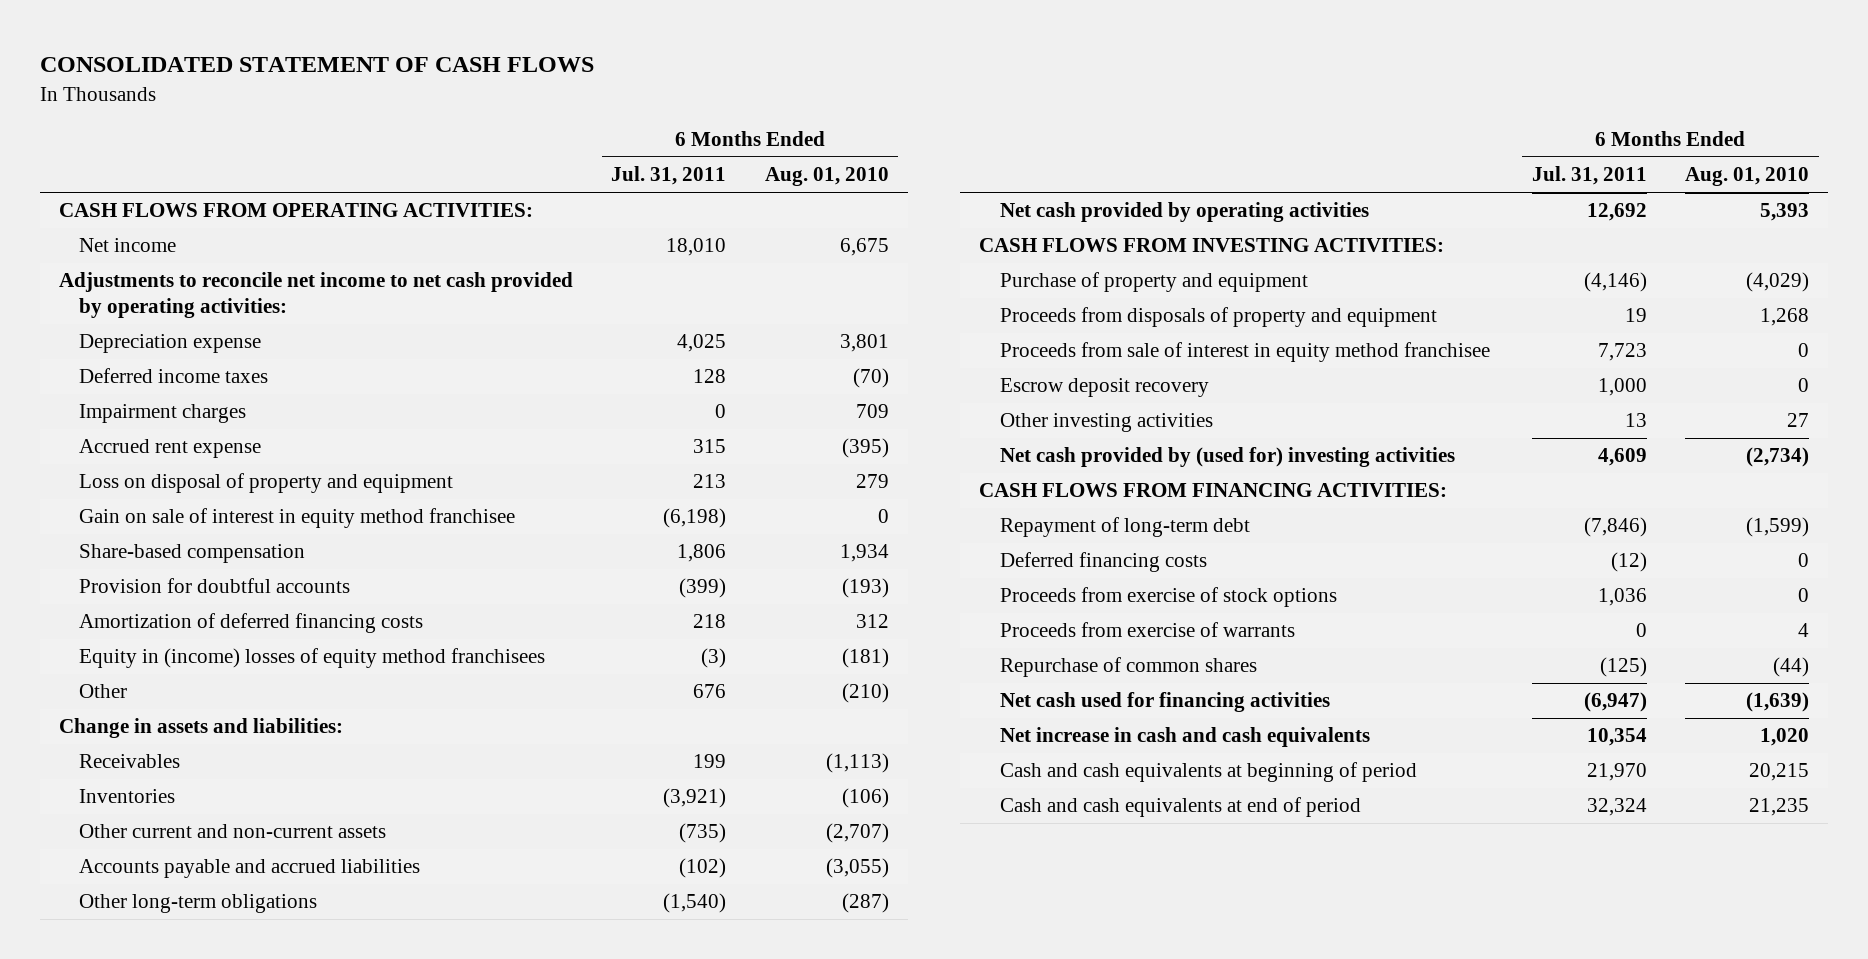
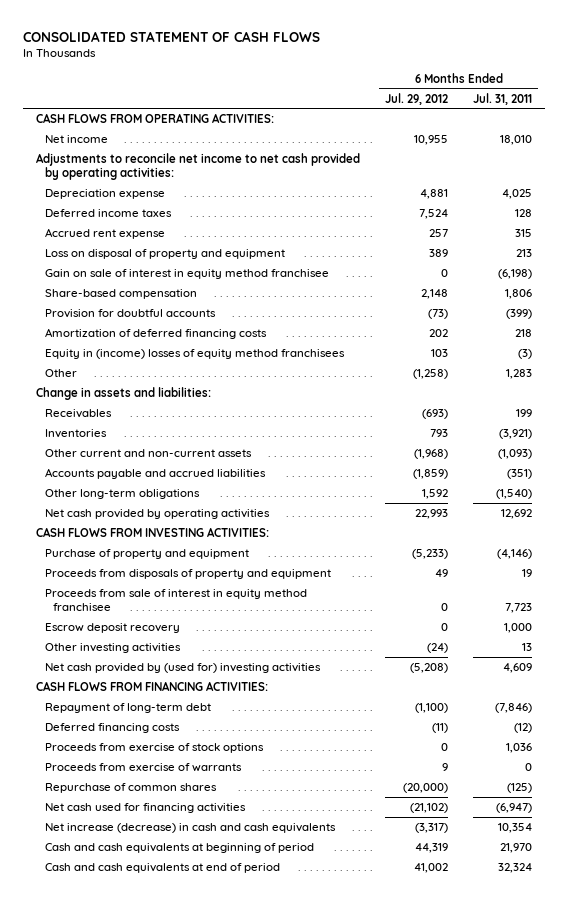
[764,167,889,187] Aug. 01, 2010 -> none
none -> [385,92,449,105] Jul. 29, 2012
[78,404,246,424] Impairment charges -> none
[693,684,727,699] 676 -> [506,368,533,379] 1,283
[679,823,727,844] (735) -> [498,448,533,459] (1,093)
[679,858,727,879] (102) -> [507,468,533,479] (351)
[999,727,1370,748] Net increase in cash and cash equivalents -> [44,822,336,833] Net increase (decrease) in cash and cash equivalents

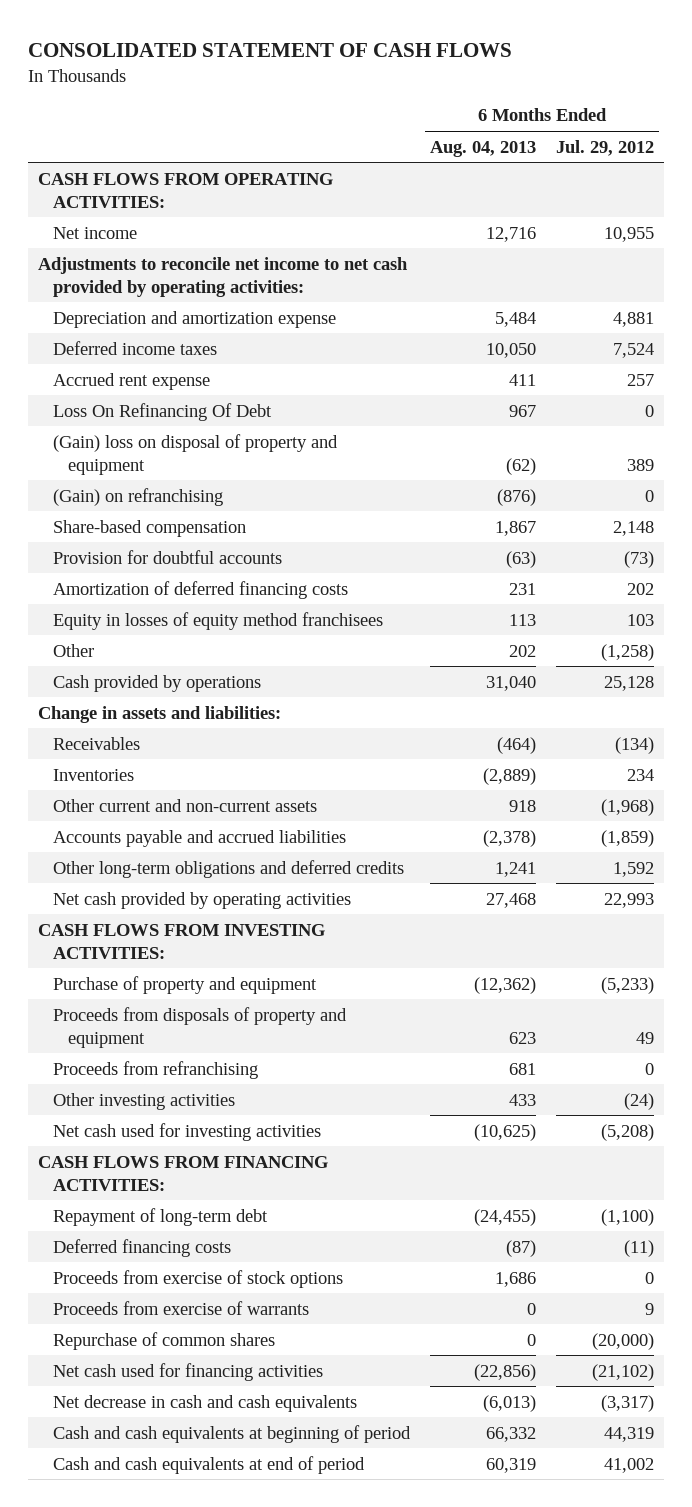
[473,92,533,105] Jul. 31, 2011 -> none
none -> [429,140,536,157] Aug. 04, 2013
[44,188,165,199] Depreciation expense -> [52,310,336,328] Depreciation and amortization expense
[44,268,329,279] Gain on sale of interest in equity method franchisee -> none
none -> [52,402,272,421] Loss On Refinancing Of Debt
[44,248,285,259] Loss on disposal of property and equipment -> [52,433,338,475] (Gain) loss on disposal of property and equipment
none -> [52,487,223,506] (Gain) on refranchising
[44,348,345,359] Equity in (income) losses of equity method franchisees -> [52,611,383,630] Equity in losses of equity method franchisees
none -> [52,674,261,692] Cash provided by operations
[422,408,449,419] (693) -> [614,736,654,754] (134)
[430,428,449,437] 793 -> [626,768,654,781] 234
[44,488,200,499] Other long-term obligations -> [52,859,404,878] Other long-term obligations and deferred credits
[44,588,307,611] Proceeds from sale of interest in equity method franchisee -> none
[44,622,180,633] Escrow deposit recovery -> none
none -> [52,1060,258,1079] Proceeds from refranchising
[44,662,321,673] Net cash provided by (used for) investing activities -> [52,1122,321,1141] Net cash used for investing activities
[44,822,336,833] Net increase (decrease) in cash and cash equivalents -> [52,1394,357,1412] Net decrease in cash and cash equivalents

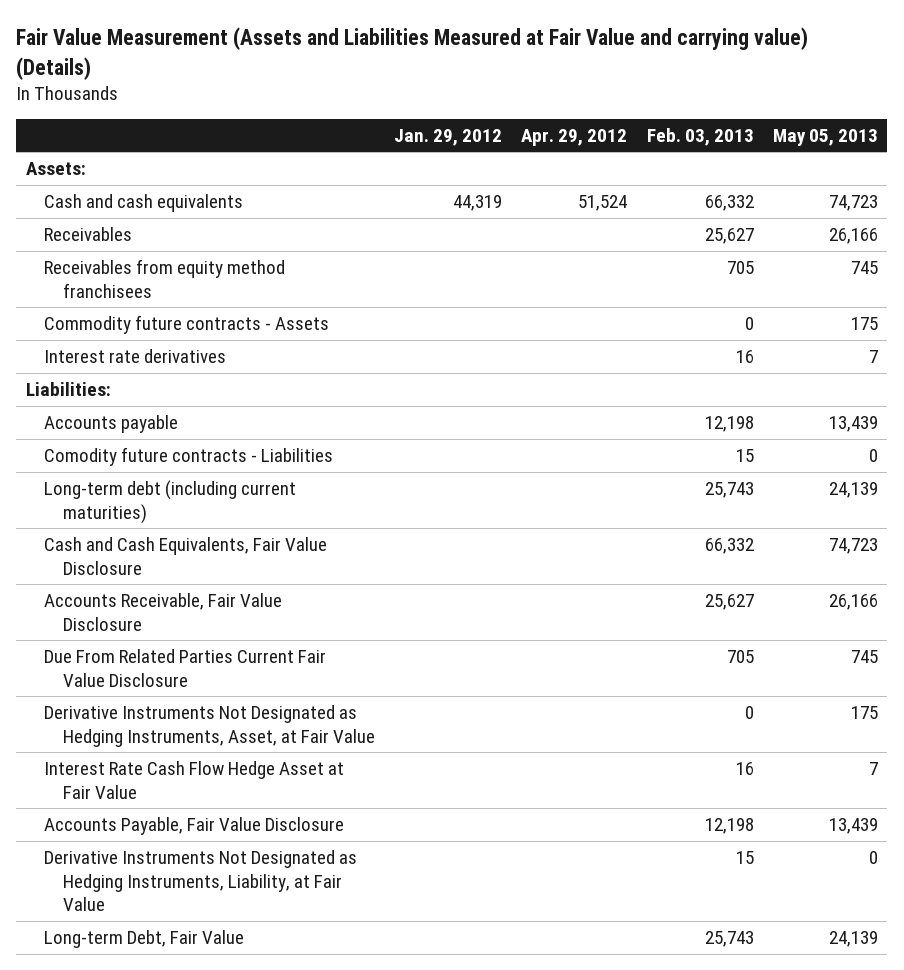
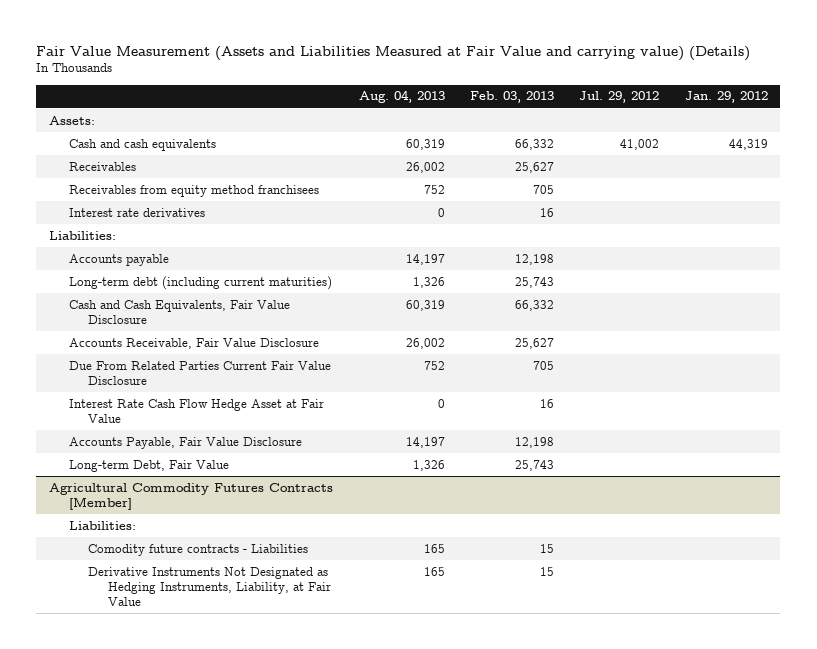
[521,128,628,146] Apr. 29, 2012 -> none
[772,128,878,146] May 05, 2013 -> none
none -> [358,90,445,104] Aug. 04, 2013
none -> [579,91,660,104] Jul. 29, 2012
[44,314,330,334] Commodity future contracts - Assets -> none
[44,446,334,466] Comodity future contracts - Liabilities -> none
[44,704,375,747] Derivative Instruments Not Designated as Hedging Instruments, Asset, at Fair Value -> none
[44,849,358,912] Derivative Instruments Not Designated as Hedging Instruments, Liability, at Fair Value -> none
none -> [49,482,334,510] Agricultural Commodity Futures Contracts [Member]
none -> [68,520,136,530] Liabilities:
none -> [88,543,309,556] Comodity future contracts - Liabilities
none -> [88,566,331,606] Derivative Instruments Not Designated as Hedging Instruments, Liability, at Fair Value

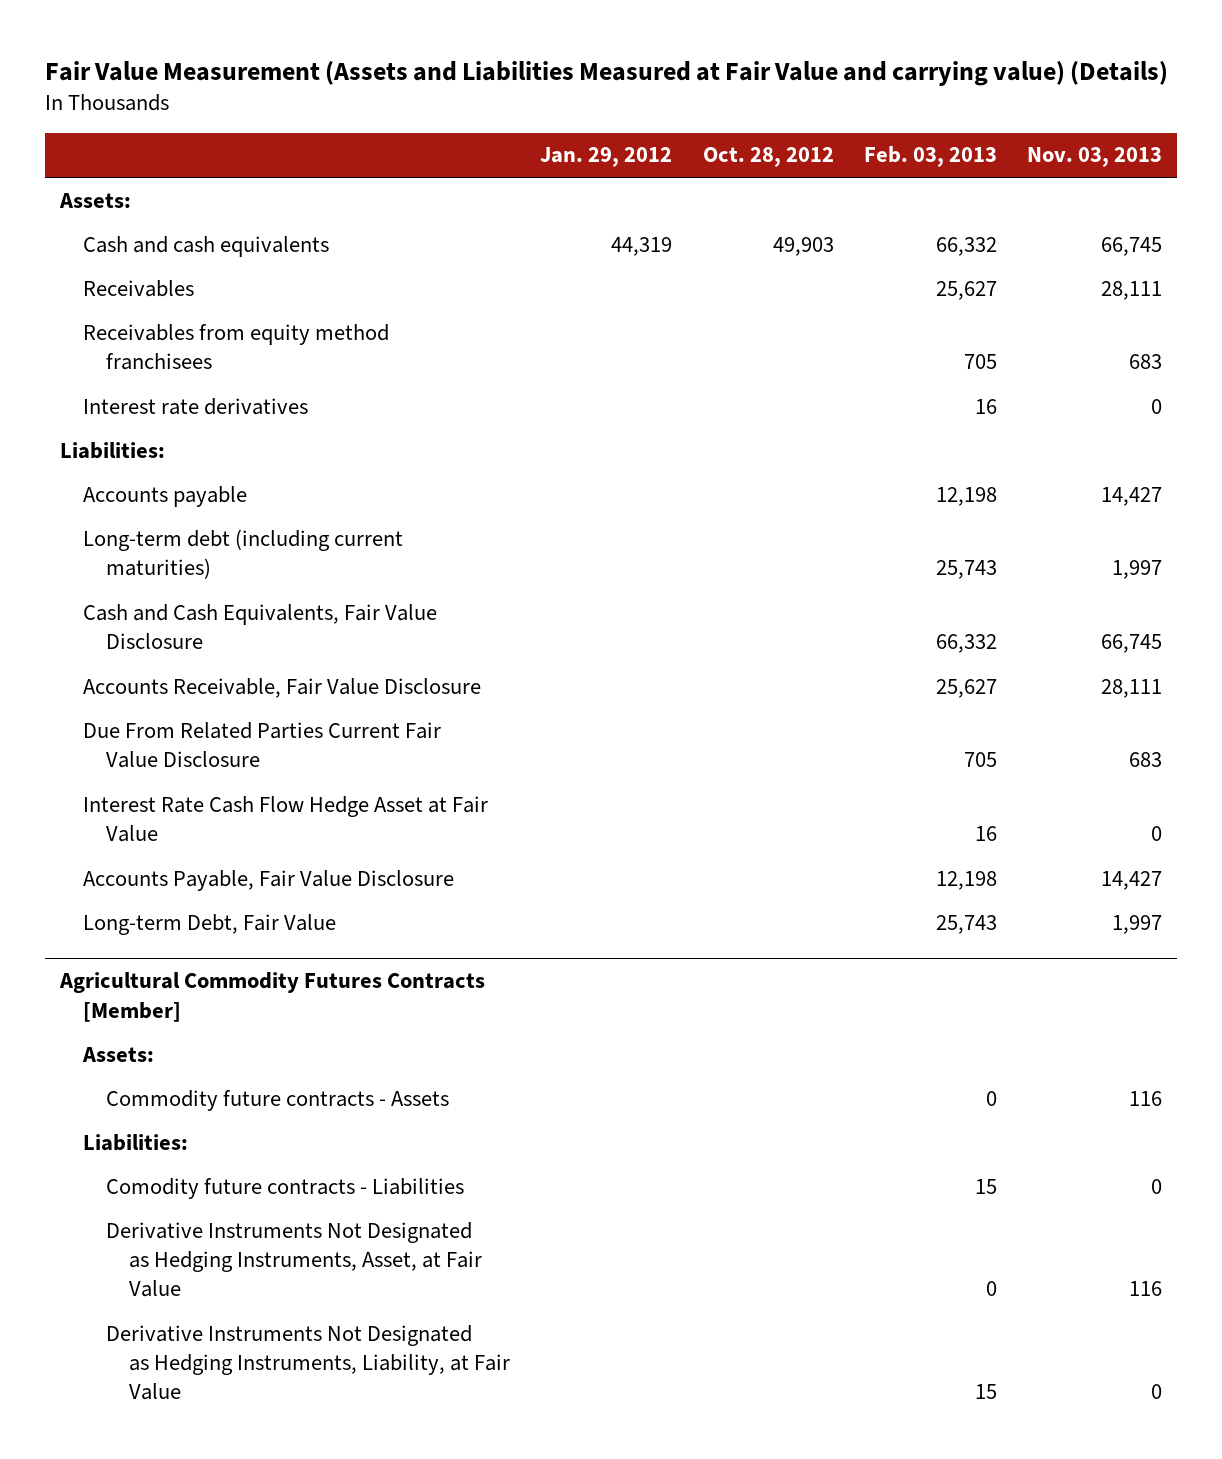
[358,90,445,104] Aug. 04, 2013 -> none
[579,91,660,104] Jul. 29, 2012 -> none
none -> [702,147,834,168] Oct. 28, 2012
none -> [1027,147,1163,168] Nov. 03, 2013
none -> [81,1046,154,1062] Assets:
none -> [105,1089,449,1111] Commodity future contracts - Assets
none -> [105,1221,483,1298] Derivative Instruments Not Designated as Hedging Instruments, Asset, at Fair Value

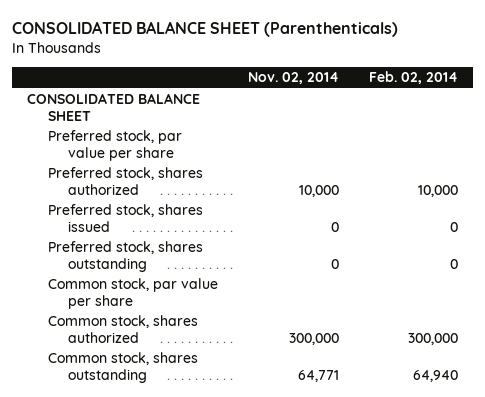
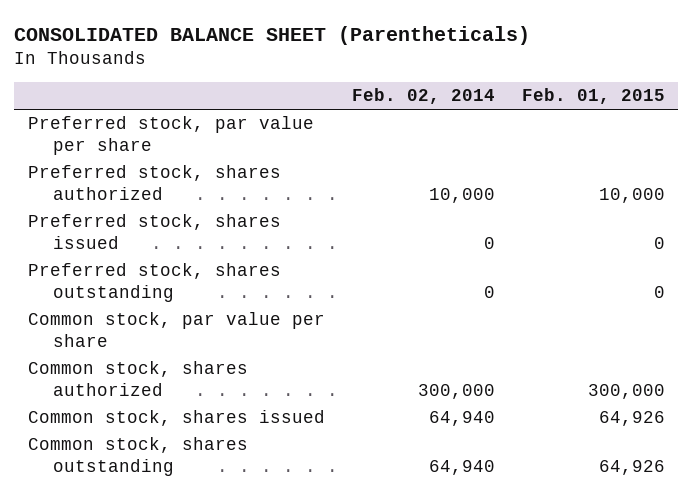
[12,20,399,37] CONSOLIDATED BALANCE SHEET (Parenthenticals) -> [14,26,531,46] CONSOLIDATED BALANCE SHEET (Parentheticals)
[247,72,339,85] Nov. 02, 2014 -> none
none -> [521,88,665,105] Feb. 01, 2015
[27,93,201,121] CONSOLIDATED BALANCE SHEET -> none
none -> [27,410,325,427] Common stock, shares issued

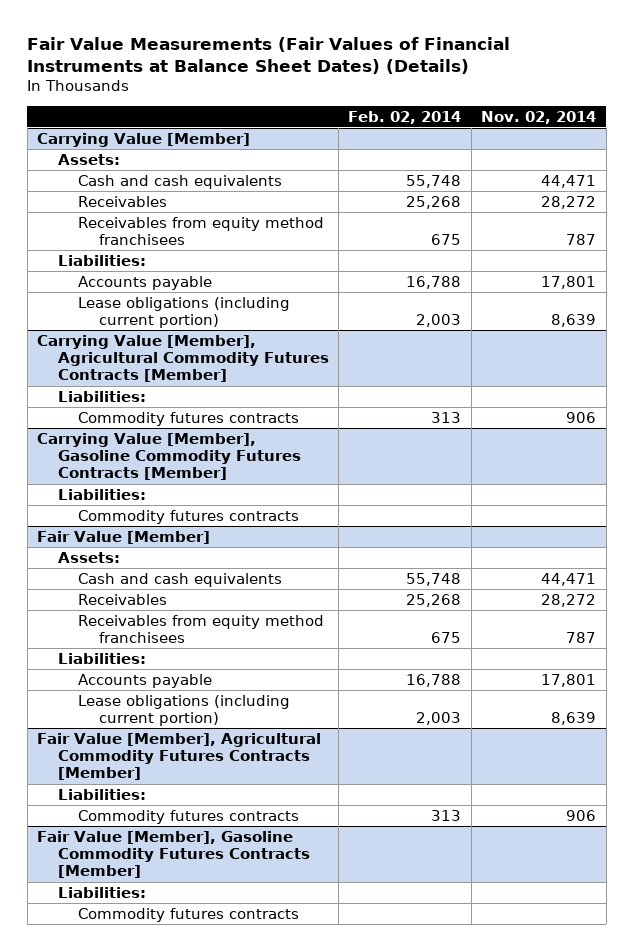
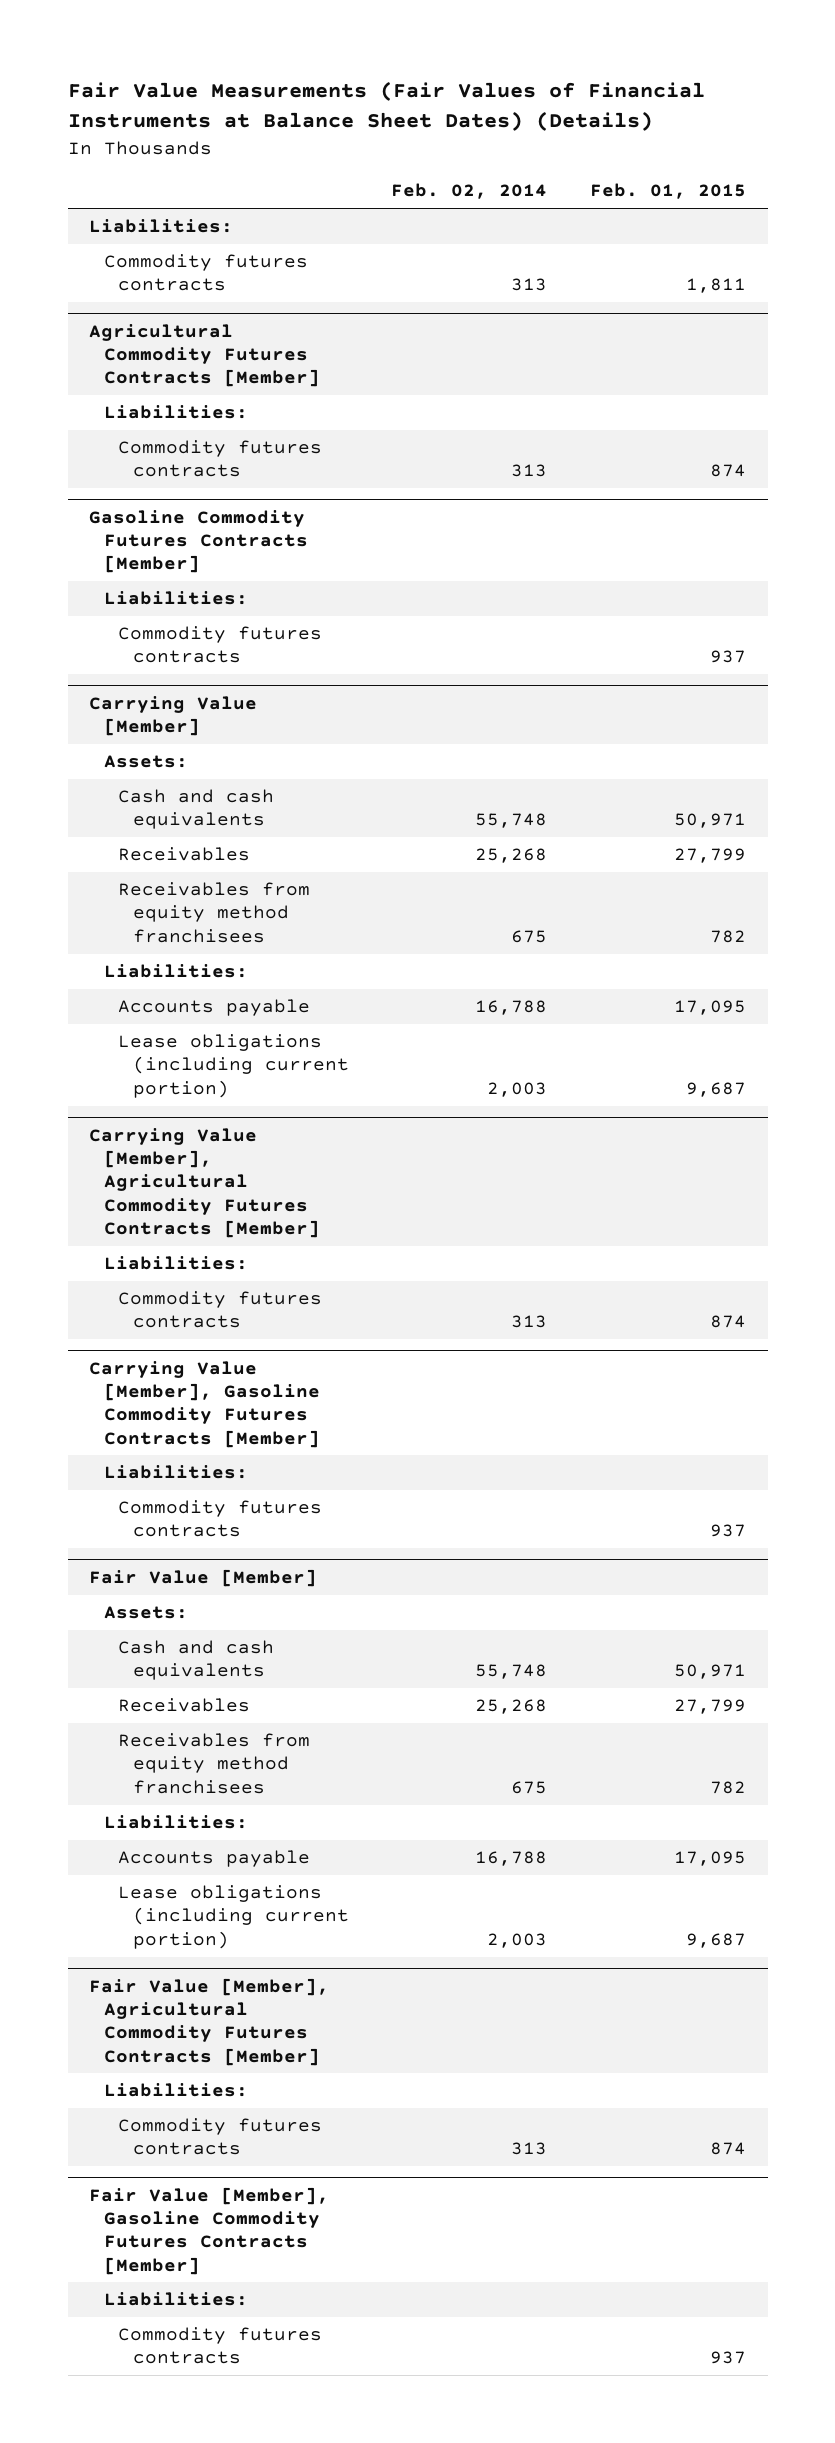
[481,110,597,124] Nov. 02, 2014 -> none
none -> [590,183,747,200] Feb. 01, 2015
none -> [88,219,233,234] Liabilities:
none -> [103,254,308,292] Commodity futures contracts
none -> [88,323,320,388] Agricultural Commodity Futures Contracts [Member]
none -> [103,405,248,420] Liabilities:
none -> [118,440,323,478] Commodity futures contracts
none -> [88,509,308,574] Gasoline Commodity Futures Contracts [Member]
none -> [103,591,248,606] Liabilities:
none -> [118,626,323,664] Commodity futures contracts

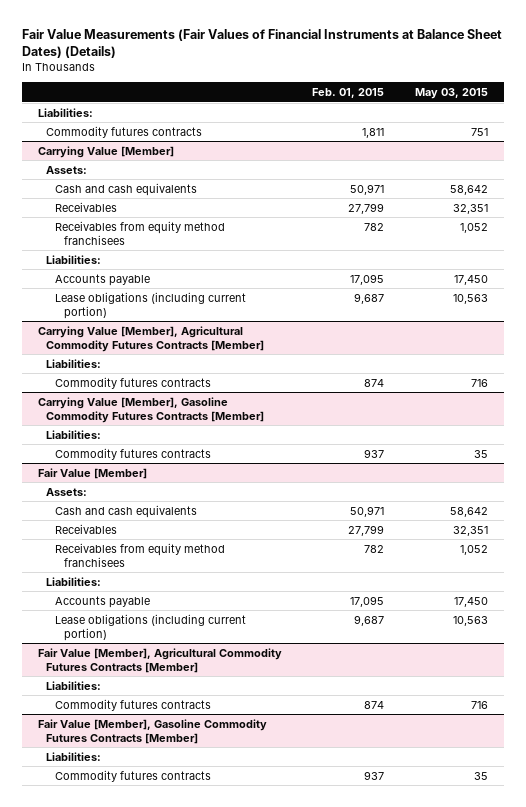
[391,183,548,200] Feb. 02, 2014 -> none
none -> [415,88,489,100] May 03, 2015
[88,323,320,388] Agricultural Commodity Futures Contracts [Member] -> none
[103,405,248,420] Liabilities: -> none
[118,440,323,478] Commodity futures contracts -> none
[88,509,308,574] Gasoline Commodity Futures Contracts [Member] -> none
[103,591,248,606] Liabilities: -> none
[118,626,323,664] Commodity futures contracts -> none

